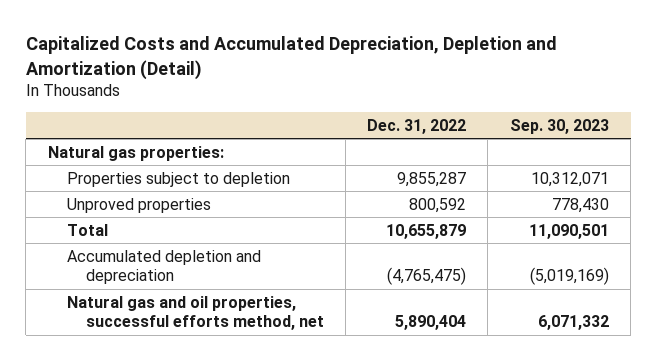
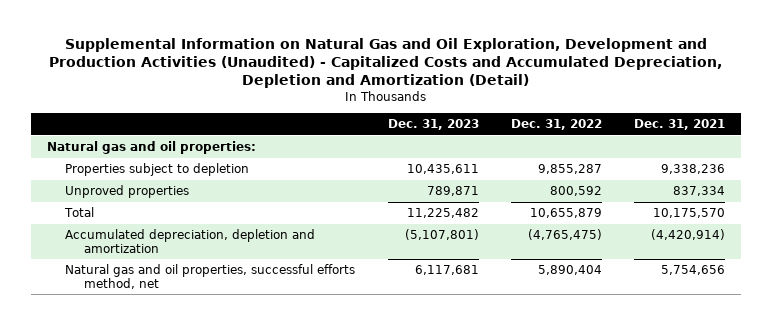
[25,36,557,80] Capitalized Costs and Accumulated Depreciation, Depletion and Amortization (Detail) -> [49,37,723,89] Supplemental Information on Natural Gas and Oil Exploration, Development and Production Activities (Unaudited) - Capitalized Costs and Accumulated Depreciation, Depletion and Amortization (Detail)
[509,118,609,134] Sep. 30, 2023 -> none
none -> [387,118,479,130] Dec. 31, 2023
none -> [634,118,726,130] Dec. 31, 2021
[47,145,224,161] Natural gas properties: -> [46,141,256,155] Natural gas and oil properties:
[66,249,261,285] Accumulated depletion and depreciation -> [65,229,316,253] Accumulated depreciation, depletion and amortization

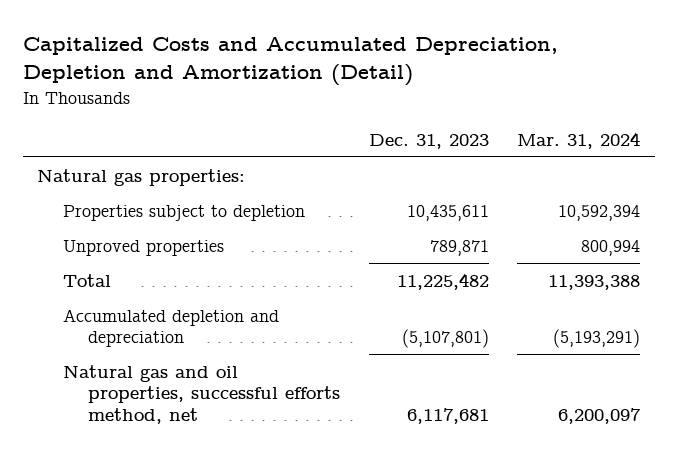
[49,37,723,89] Supplemental Information on Natural Gas and Oil Exploration, Development and Production Activities (Unaudited) - Capitalized Costs and Accumulated Depreciation, Depletion and Amortization (Detail) -> [22,36,558,87] Capitalized Costs and Accumulated Depreciation, Depletion and Amortization (Detail)
[510,118,602,130] Dec. 31, 2022 -> none
[634,118,726,130] Dec. 31, 2021 -> none
none -> [517,131,641,149] Mar. 31, 2024
[46,141,256,155] Natural gas and oil properties: -> [37,168,246,186] Natural gas properties:
[65,229,316,253] Accumulated depreciation, depletion and amortization -> [62,308,279,348] Accumulated depletion and depreciation

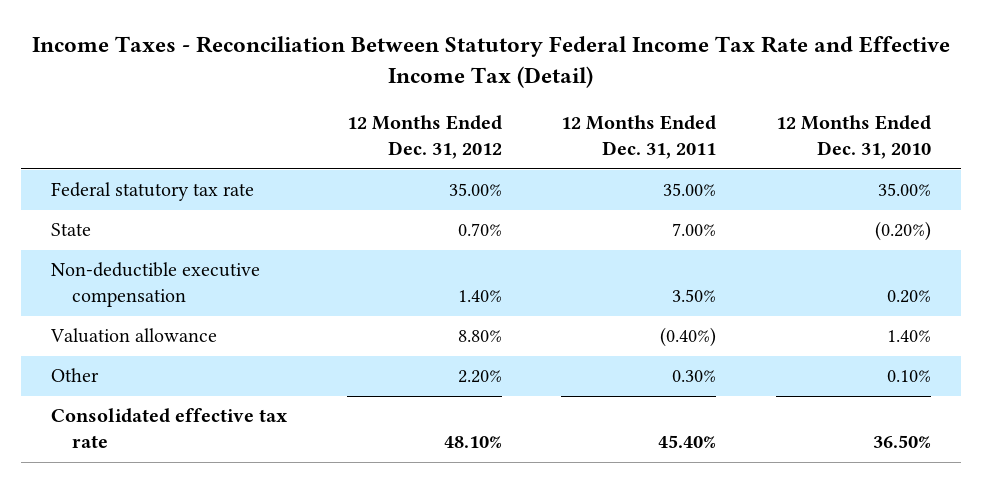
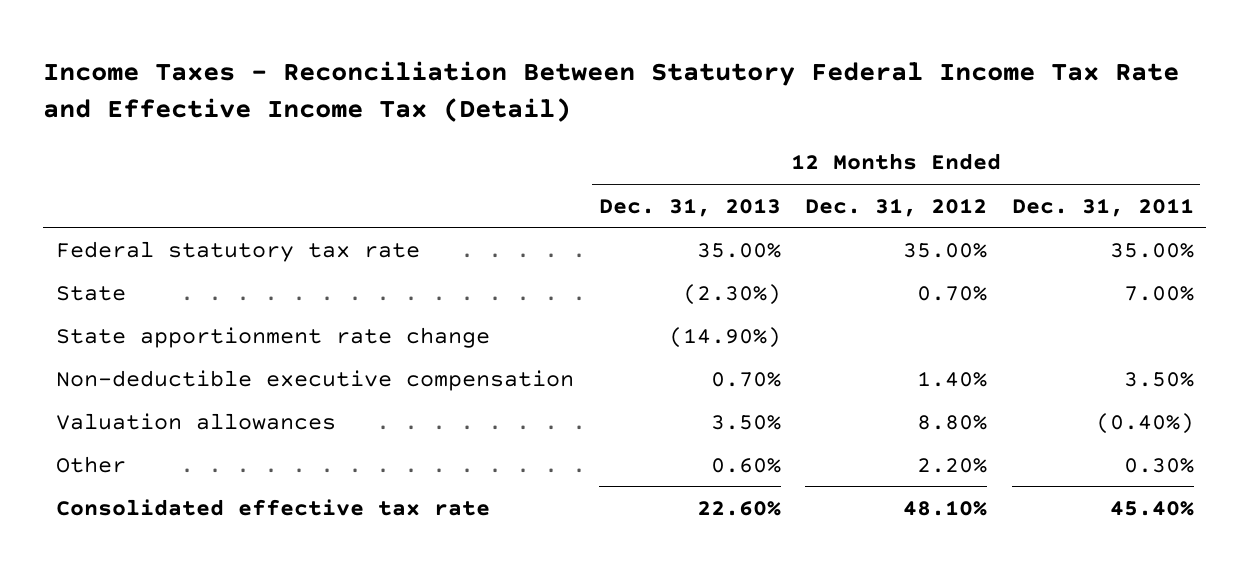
[775,115,931,160] 12 Months Ended Dec. 31, 2010 -> none
none -> [598,197,781,217] Dec. 31, 2013
none -> [55,326,490,348] State apportionment rate change
[49,328,217,344] Valuation allowance -> [55,412,336,430] Valuation allowances

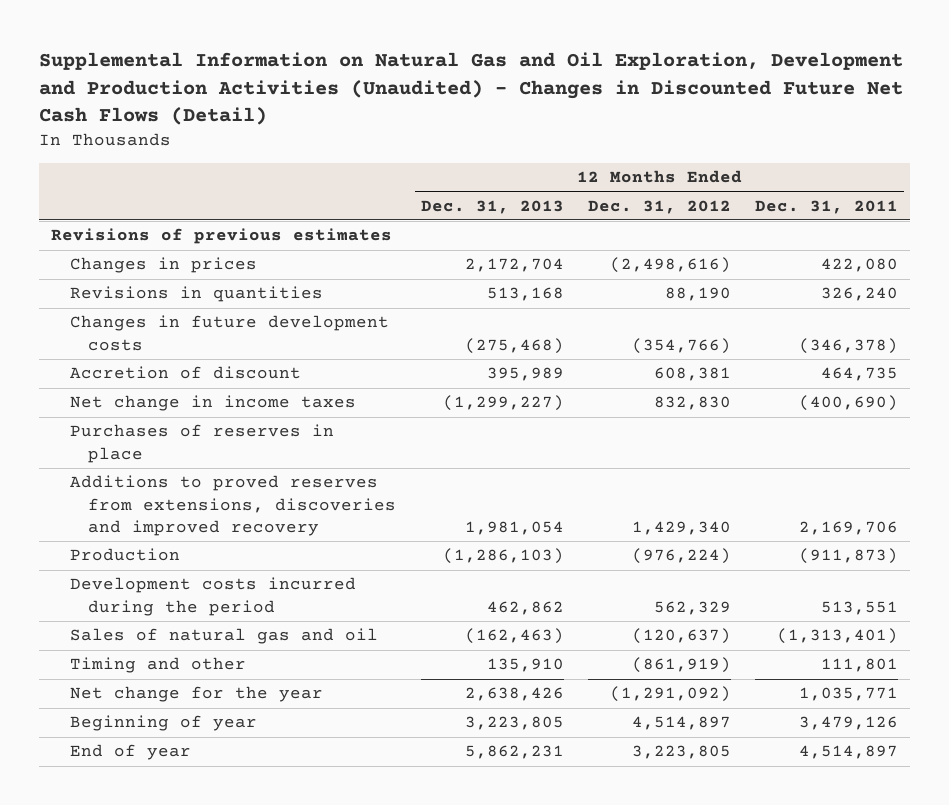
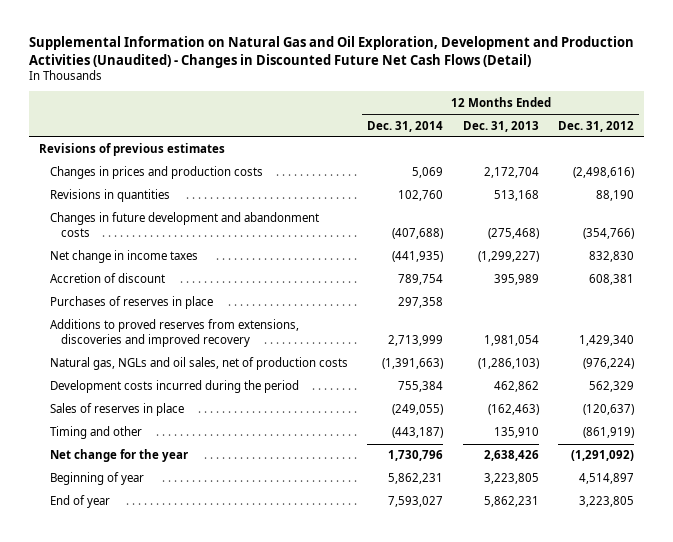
[755,199,899,214] Dec. 31, 2011 -> none
none -> [367,120,444,132] Dec. 31, 2014
[69,257,257,274] Changes in prices -> [49,166,263,180] Changes in prices and production costs
[69,315,389,351] Changes in future development costs -> [49,212,319,238] Changes in future development and abandonment costs
[69,366,301,380] Accretion of discount -> [49,273,165,284] Accretion of discount
[69,548,180,562] Production -> [49,357,348,371] Natural gas, NGLs and oil sales, net of production costs
[69,628,378,645] Sales of natural gas and oil -> [49,403,184,417] Sales of reserves in place

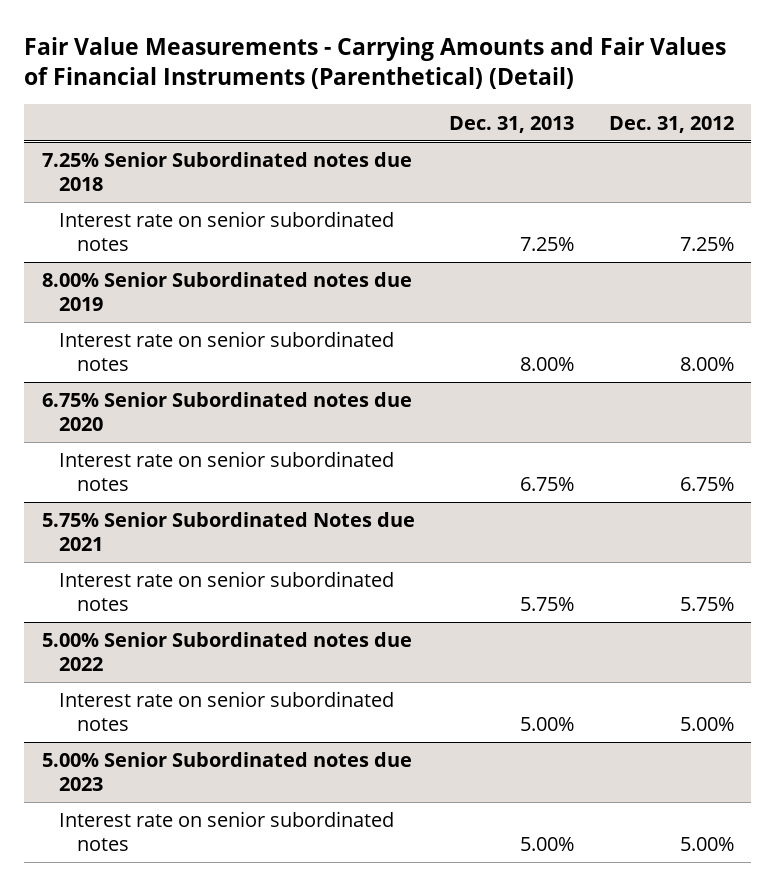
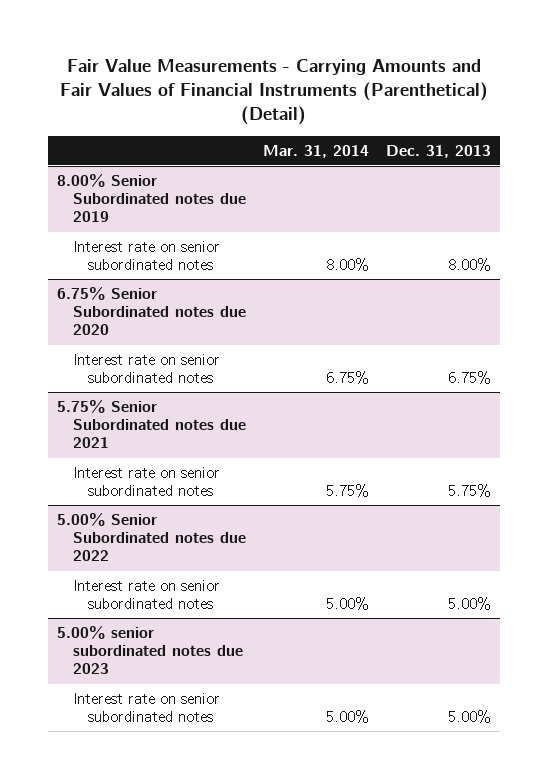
[608,115,734,133] Dec. 31, 2012 -> none
none -> [263,144,370,158] Mar. 31, 2014
[41,152,412,192] 7.25% Senior Subordinated notes due 2018 -> none
[59,211,395,252] Interest rate on senior subordinated notes -> none
[41,512,415,552] 5.75% Senior Subordinated Notes due 2021 -> [57,399,246,449] 5.75% Senior Subordinated notes due 2021
[41,752,412,792] 5.00% Senior Subordinated notes due 2023 -> [57,625,243,675] 5.00% senior subordinated notes due 2023

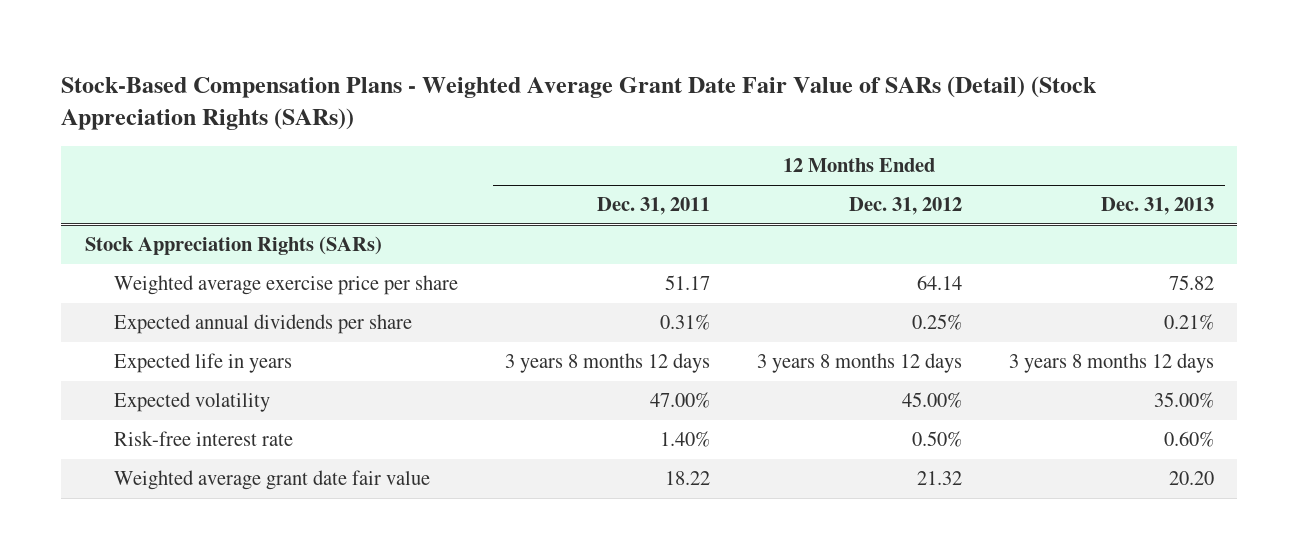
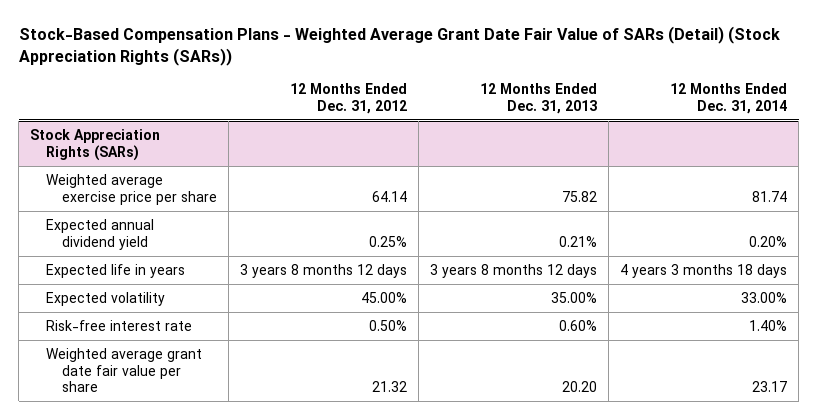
[596,197,710,216] Dec. 31, 2011 -> none
none -> [670,83,788,114] 12 Months Ended Dec. 31, 2014
[113,314,412,335] Expected annual dividends per share -> [46,218,155,250] Expected annual dividend yield
[113,470,430,491] Weighted average grant date fair value -> [46,347,203,393] Weighted average grant date fair value per share

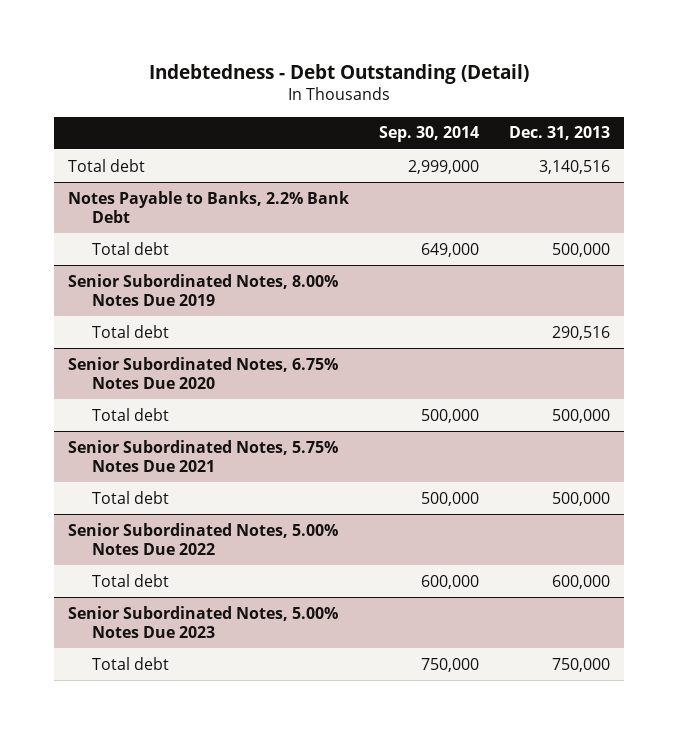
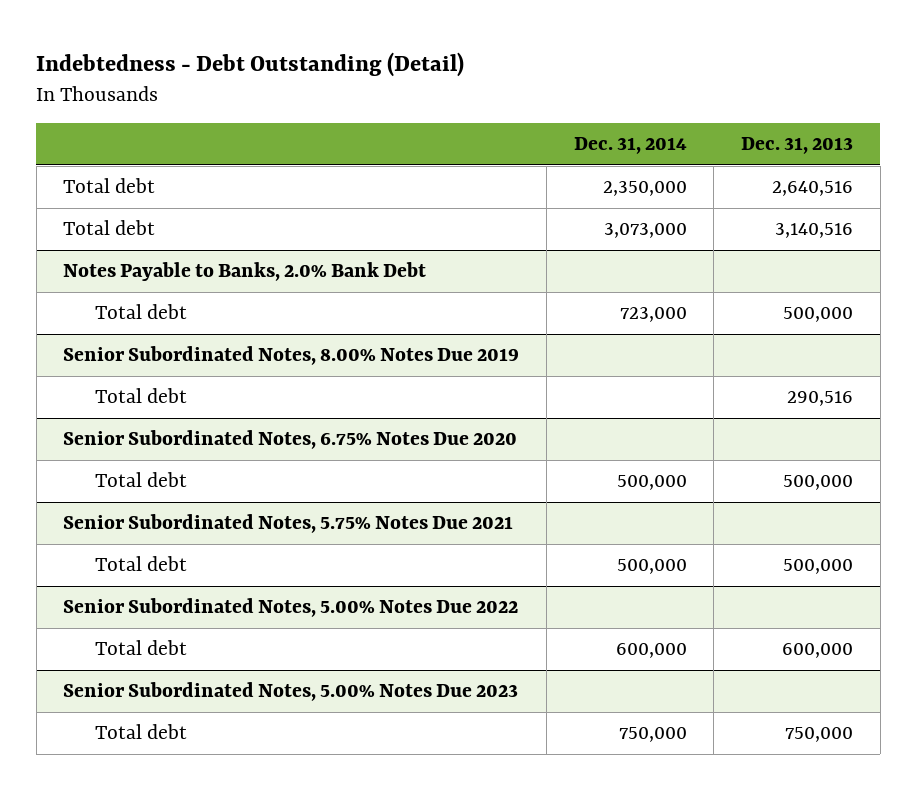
[379,126,480,143] Sep. 30, 2014 -> none
none -> [573,137,687,155] Dec. 31, 2014
none -> [63,178,156,194] Total debt
[68,190,350,223] Notes Payable to Banks, 2.2% Bank Debt -> [63,262,427,282] Notes Payable to Banks, 2.0% Bank Debt

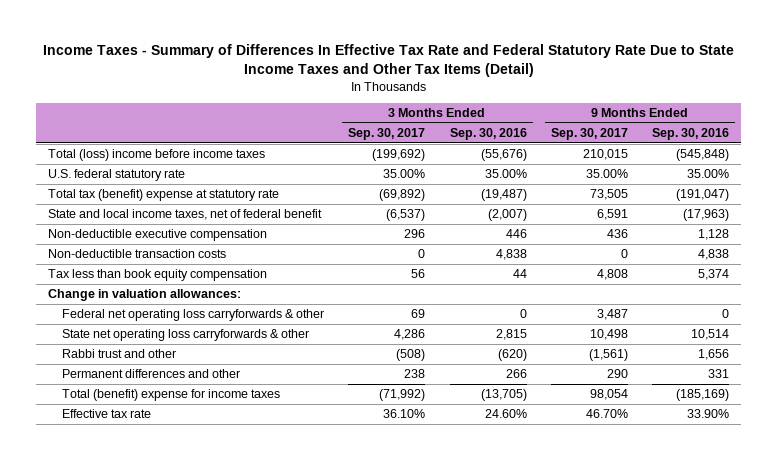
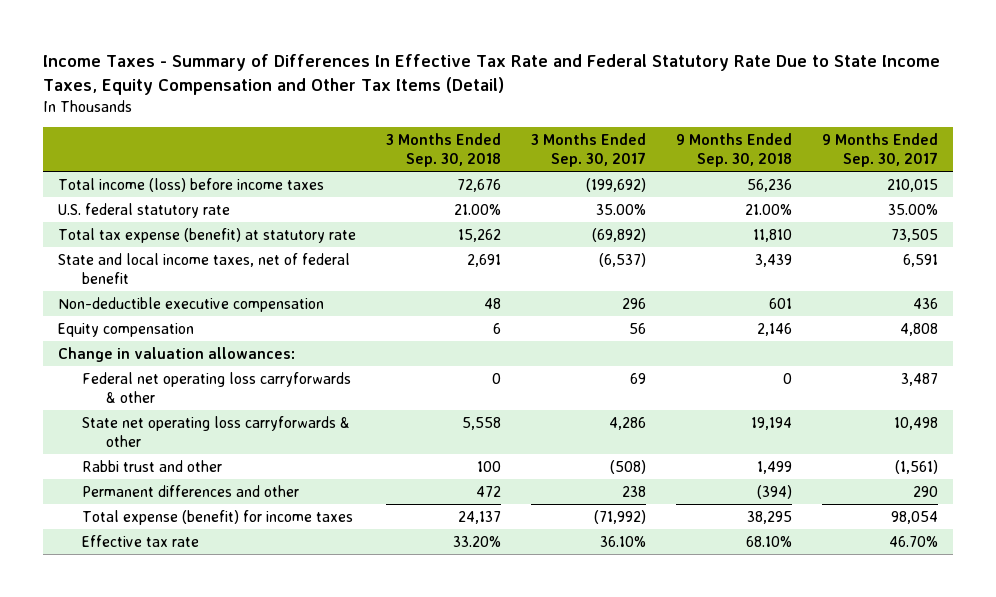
[42,44,734,78] Income Taxes - Summary of Differences In Effective Tax Rate and Federal Statutory Rate Due to State Income Taxes and Other Tax Items (Detail) -> [43,53,941,95] Income Taxes - Summary of Differences In Effective Tax Rate and Federal Statutory Rate Due to State Income Taxes, Equity Compensation and Other Tax Items (Detail)
[449,127,527,140] Sep. 30, 2016 -> none
[652,127,730,140] Sep. 30, 2016 -> none
none -> [385,132,501,167] 3 Months Ended Sep. 30, 2018
none -> [675,132,792,167] 9 Months Ended Sep. 30, 2018
[48,149,266,162] Total (loss) income before income taxes -> [58,177,325,192] Total income (loss) before income taxes
[48,189,280,202] Total tax (benefit) expense at statutory rate -> [58,227,357,243] Total tax expense (benefit) at statutory rate
[48,249,227,259] Non-deductible transaction costs -> none
[48,269,268,282] Tax less than book equity compensation -> [58,322,195,337] Equity compensation
[61,389,280,402] Total (benefit) expense for income taxes -> [82,509,354,525] Total expense (benefit) for income taxes

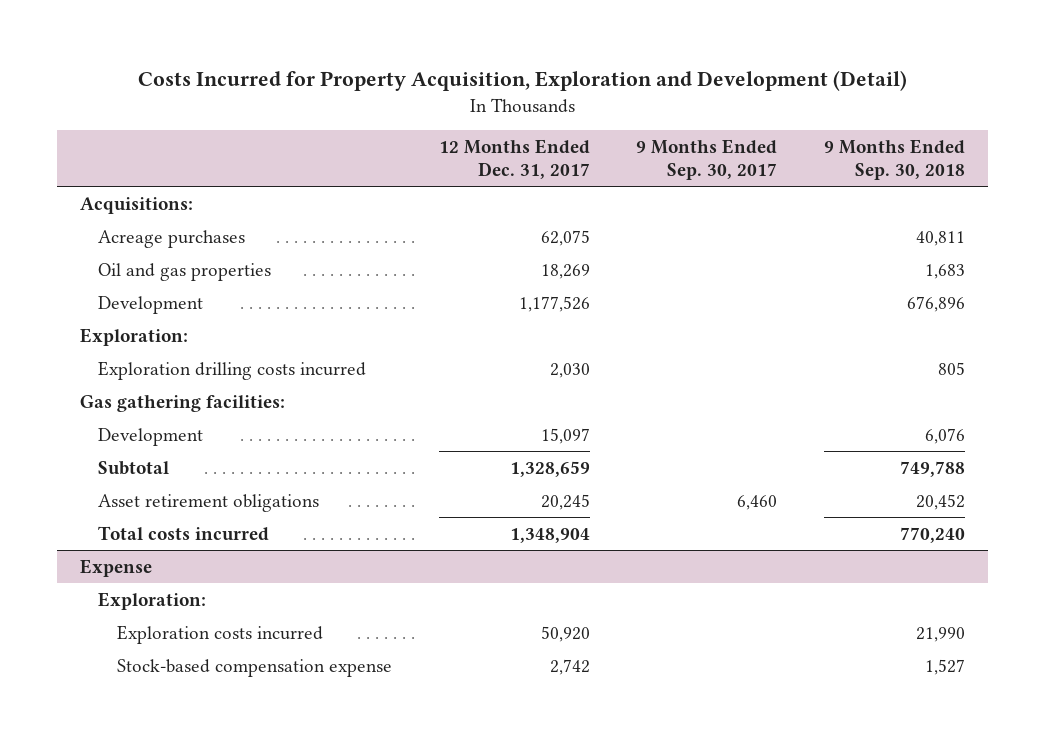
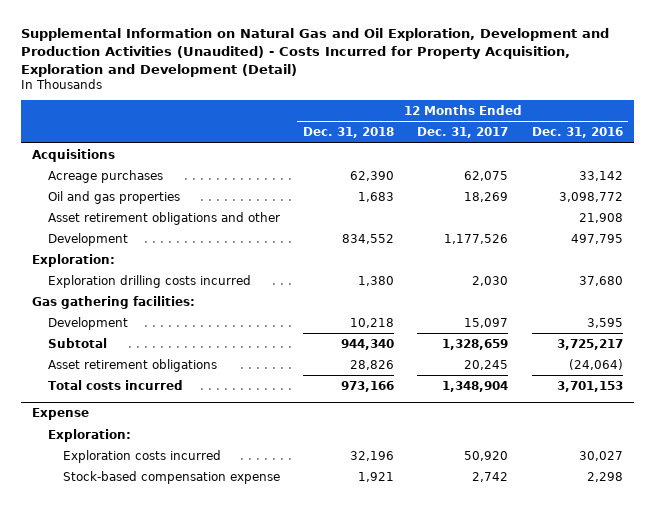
[137,70,907,92] Costs Incurred for Property Acquisition, Exploration and Development (Detail) -> [20,28,609,77] Supplemental Information on Natural Gas and Oil Exploration, Development and Production Activities (Unaudited) - Costs Incurred for Property Acquisition, Exploration and Development (Detail)
[636,139,778,180] 9 Months Ended Sep. 30, 2017 -> none
[823,139,965,180] 9 Months Ended Sep. 30, 2018 -> none
none -> [303,127,395,139] Dec. 31, 2018
none -> [531,127,623,139] Dec. 31, 2016
[80,196,194,214] Acquisitions: -> [32,148,116,162] Acquisitions
none -> [47,211,280,225] Asset retirement obligations and other

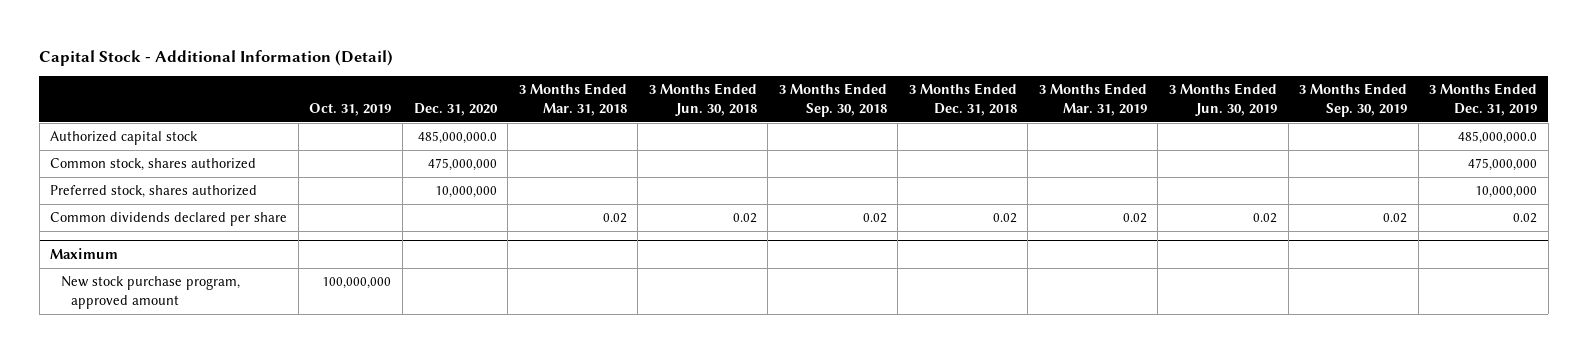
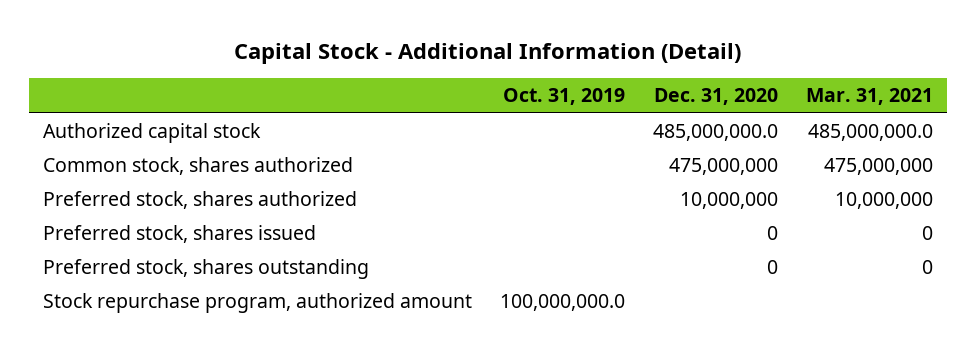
[518,83,627,116] 3 Months Ended Mar. 31, 2018 -> none
[648,83,757,116] 3 Months Ended Jun. 30, 2018 -> none
[778,83,887,117] 3 Months Ended Sep. 30, 2018 -> none
[908,83,1017,116] 3 Months Ended Dec. 31, 2018 -> none
[1038,83,1147,116] 3 Months Ended Mar. 31, 2019 -> none
[1169,83,1278,116] 3 Months Ended Jun. 30, 2019 -> none
[1299,83,1408,117] 3 Months Ended Sep. 30, 2019 -> none
[1429,83,1538,116] 3 Months Ended Dec. 31, 2019 -> none
none -> [805,88,933,106] Mar. 31, 2021
[50,212,288,227] Common dividends declared per share -> none
[50,247,119,259] Maximum -> none
none -> [43,225,317,244] Preferred stock, shares issued
none -> [43,259,370,280] Preferred stock, shares outstanding
[60,276,240,309] New stock purchase program, approved amount -> [43,293,473,314] Stock repurchase program, authorized amount
[322,277,392,290] 100,000,000 -> [500,294,626,312] 100,000,000.0

